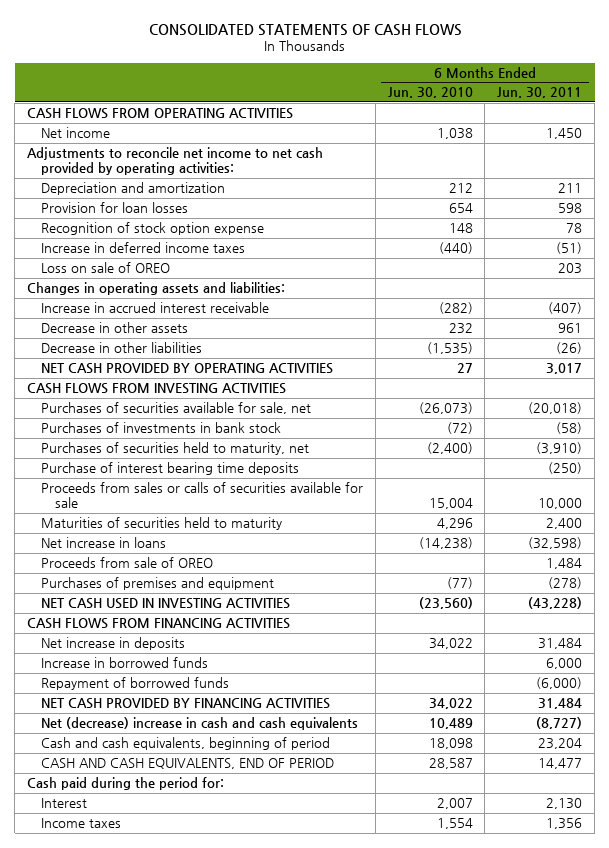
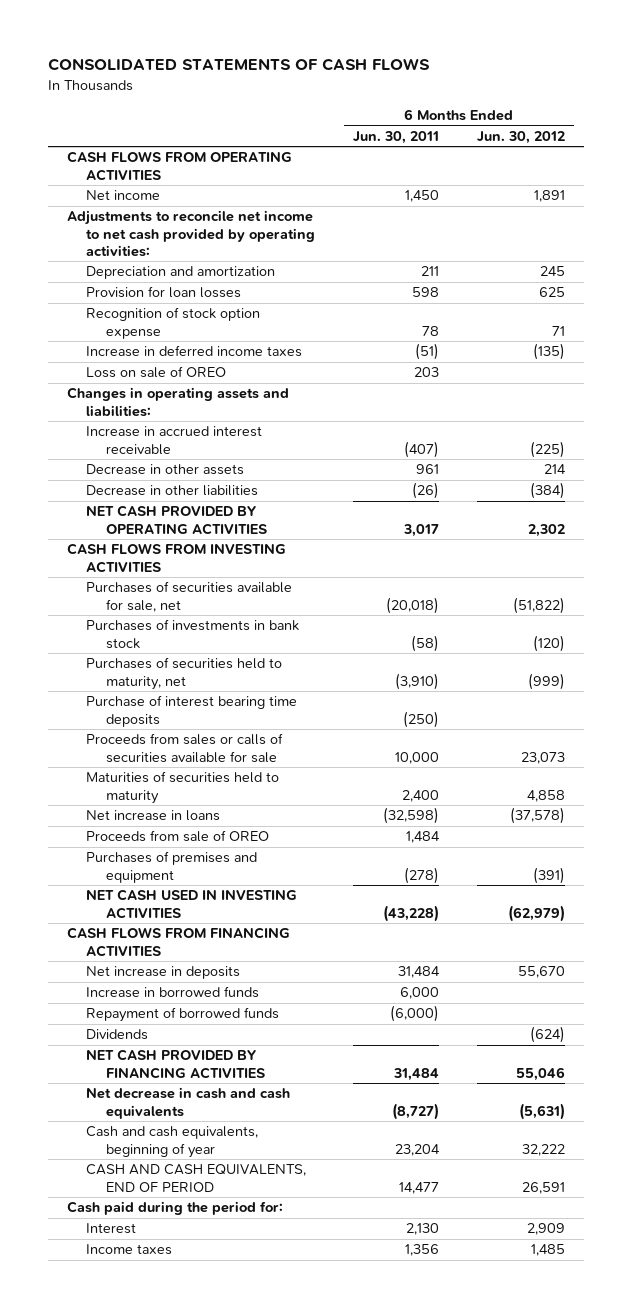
[387,87,473,99] Jun. 30, 2010 -> none
none -> [476,130,565,144] Jun. 30, 2012
none -> [86,1029,149,1041] Dividends
[40,717,358,731] Net (decrease) increase in cash and cash equivalents -> [86,1087,291,1119] Net decrease in cash and cash equivalents
[40,737,330,751] Cash and cash equivalents, beginning of period -> [86,1126,259,1158] Cash and cash equivalents, beginning of year

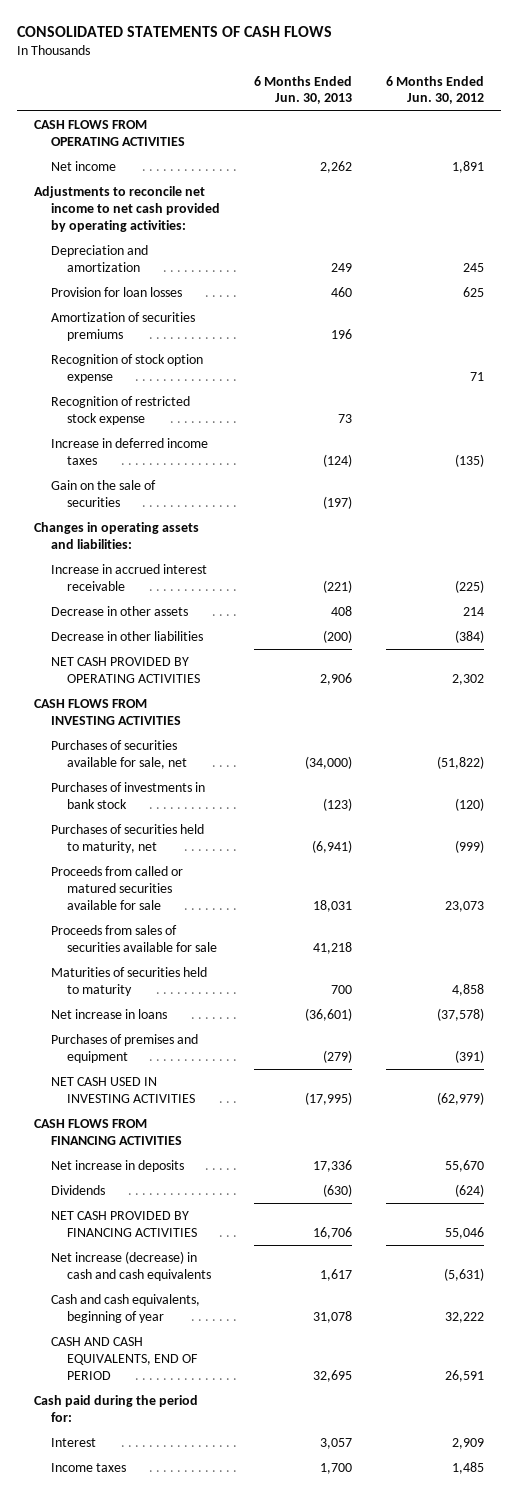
[353,130,440,144] Jun. 30, 2011 -> none
none -> [253,75,352,105] 6 Months Ended Jun. 30, 2013
none -> [50,311,195,341] Amortization of securities premiums
none -> [50,395,190,425] Recognition of restricted stock expense
[86,366,227,379] Loss on sale of OREO -> none
none -> [50,479,156,507] Gain on the sale of securities
[86,695,298,727] Purchase of interest bearing time deposits -> none
[86,733,284,763] Proceeds from sales or calls of securities available for sale -> [50,865,183,910] Proceeds from called or matured securities available for sale
none -> [50,924,218,952] Proceeds from sales of securities available for sale
[86,830,270,843] Proceeds from sale of OREO -> none
[86,986,260,999] Increase in borrowed funds -> none
[86,1007,280,1023] Repayment of borrowed funds -> none
[86,1087,291,1119] Net decrease in cash and cash equivalents -> [50,1250,212,1281] Net increase (decrease) in cash and cash equivalents

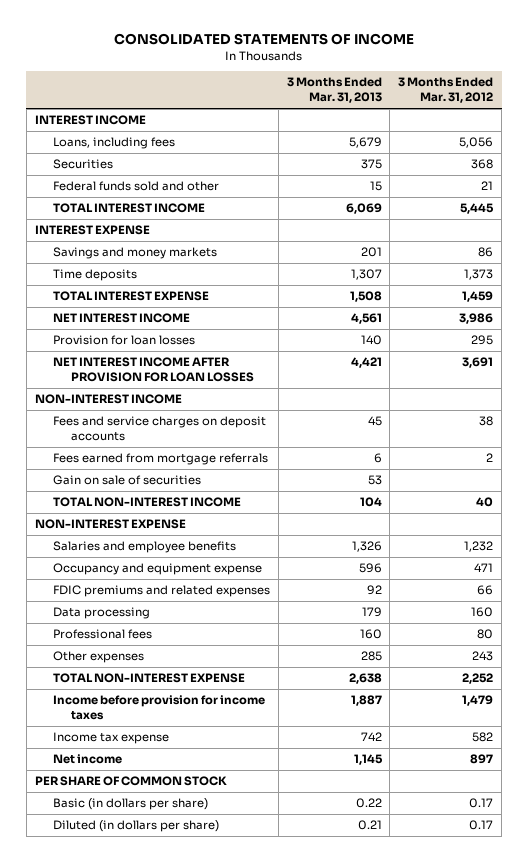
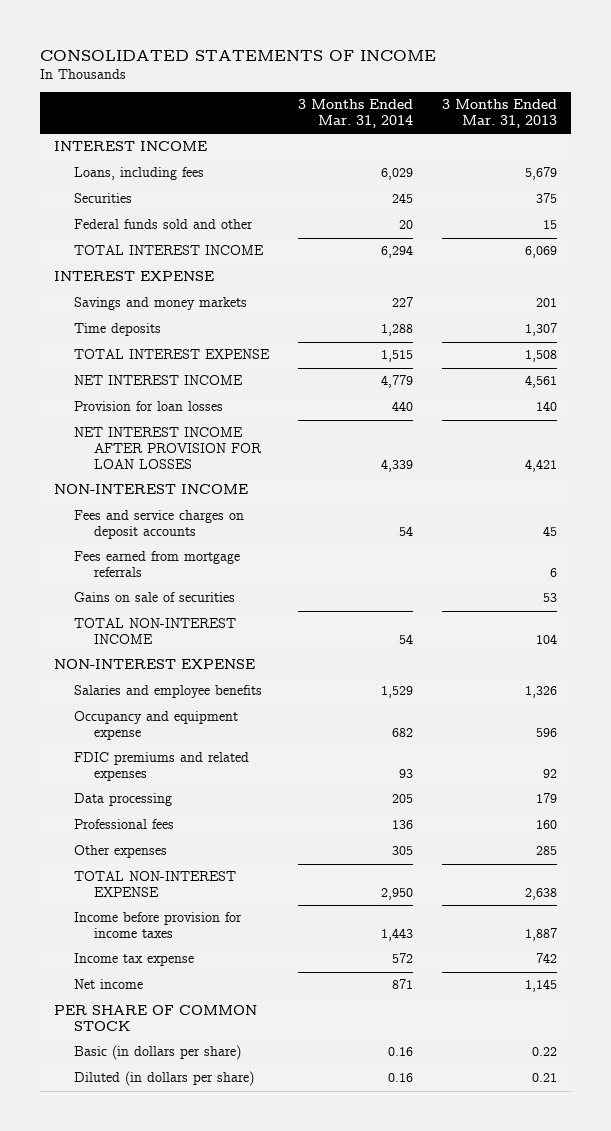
[398,77,494,104] 3 Months Ended Mar. 31, 2012 -> none
none -> [298,99,414,129] 3 Months Ended Mar. 31, 2014
[52,475,201,486] Gain on sale of securities -> [74,592,236,603] Gains on sale of securities

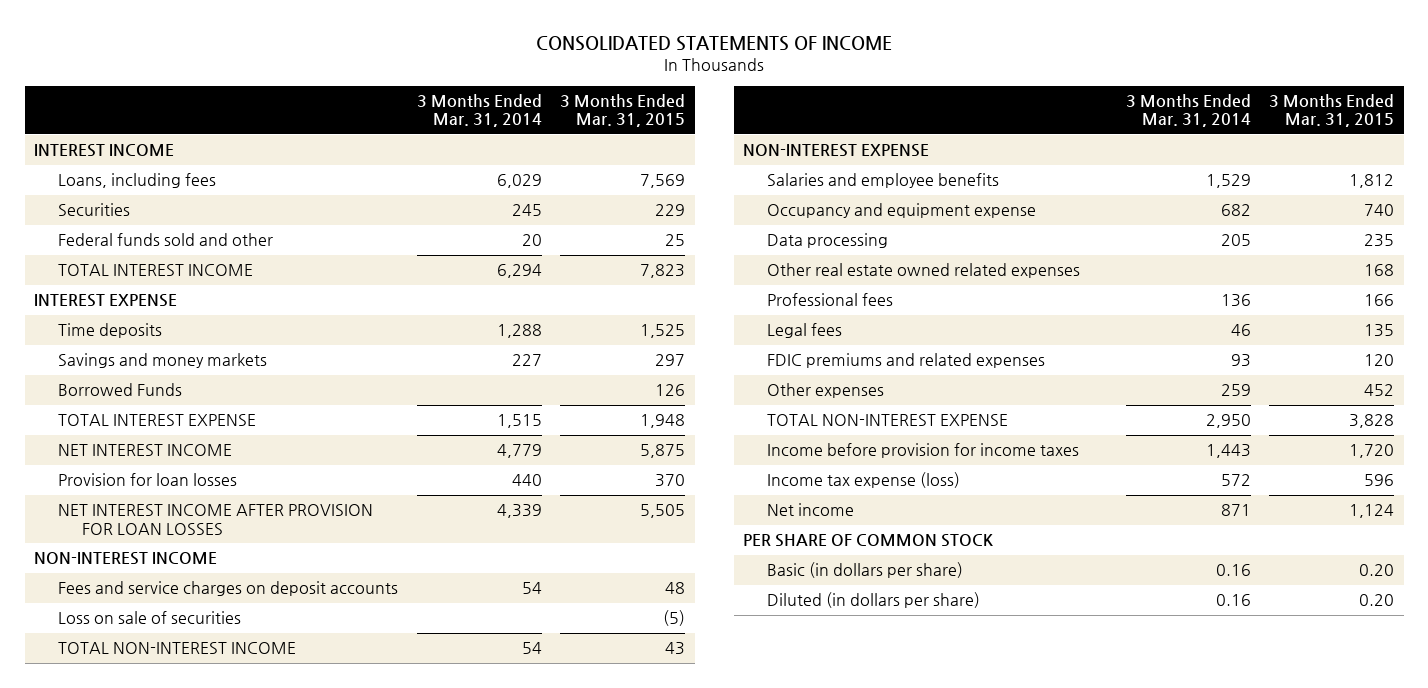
[441,99,557,129] 3 Months Ended Mar. 31, 2013 -> none
none -> [560,94,686,128] 3 Months Ended Mar. 31, 2015
[74,297,248,311] Savings and money markets -> [57,353,267,369] Savings and money markets
none -> [57,383,182,397] Borrowed Funds
[74,551,241,578] Fees earned from mortgage referrals -> none
[74,592,236,603] Gains on sale of securities -> [57,611,241,625] Loss on sale of securities
none -> [766,263,1080,279] Other real estate owned related expenses
none -> [766,323,842,339] Legal fees
[74,752,250,782] FDIC premiums and related expenses -> [766,353,1045,369] FDIC premiums and related expenses
[392,846,414,856] 305 -> [1220,384,1251,397] 259
[74,953,195,967] Income tax expense -> [766,472,960,489] Income tax expense (loss)

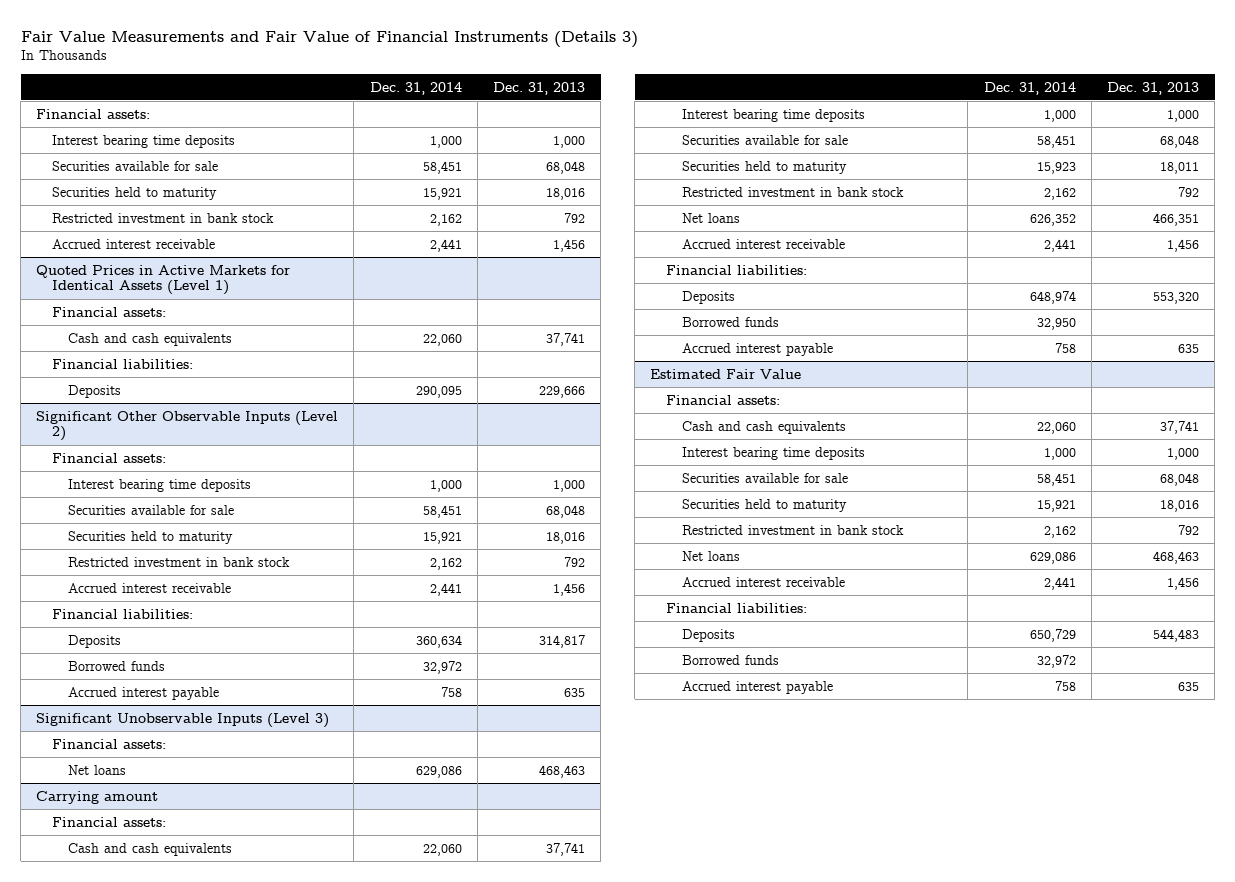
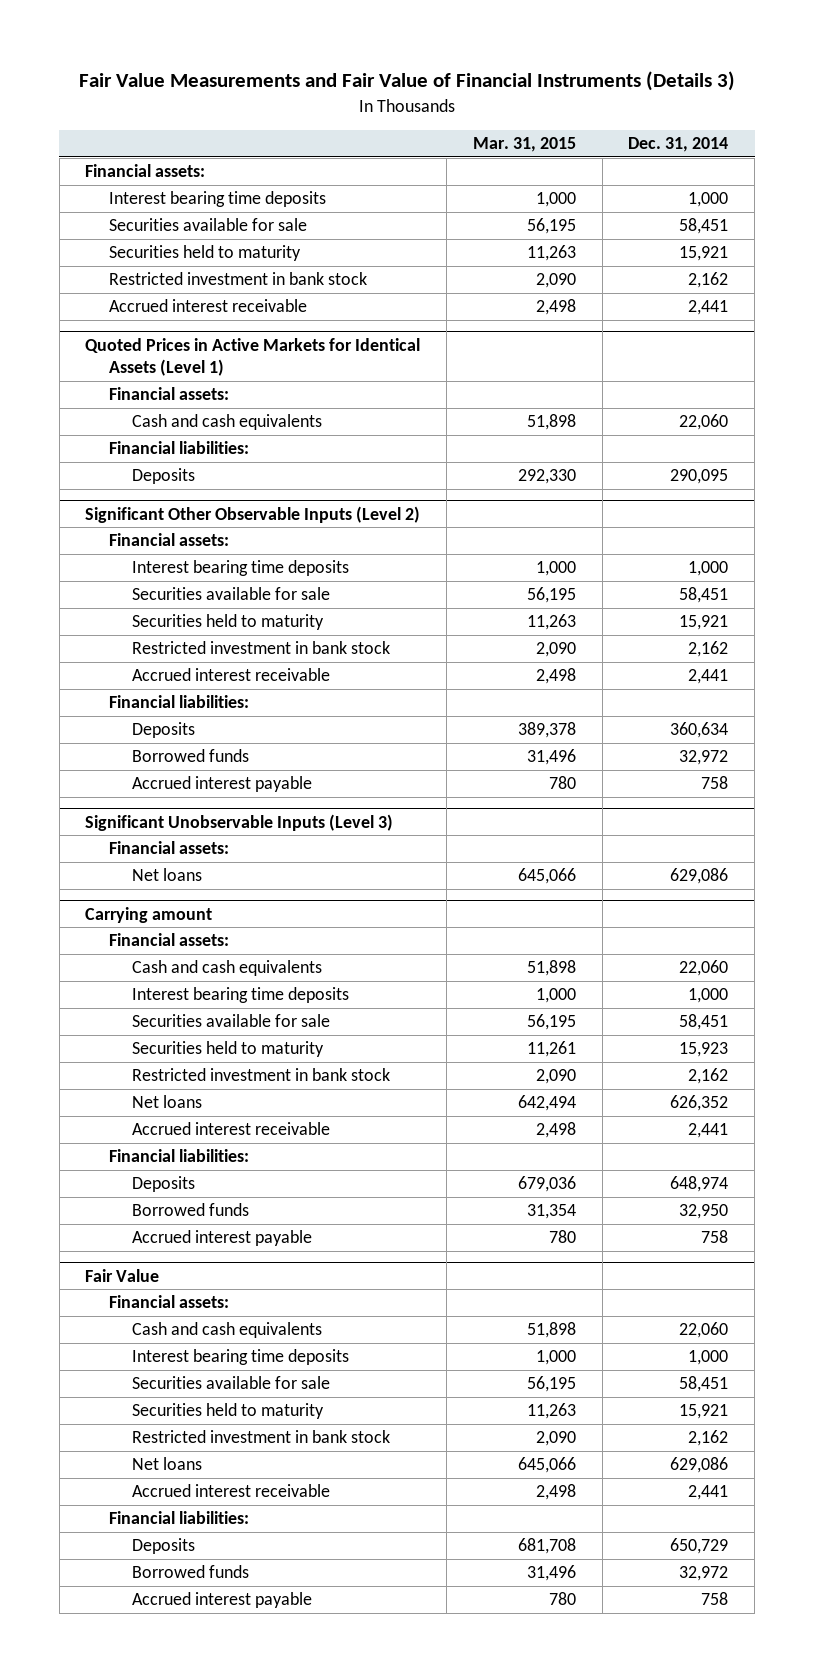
[492,81,585,95] Dec. 31, 2013 -> none
none -> [472,136,576,152] Mar. 31, 2015
[650,368,802,379] Estimated Fair Value -> [85,1268,160,1282] Fair Value

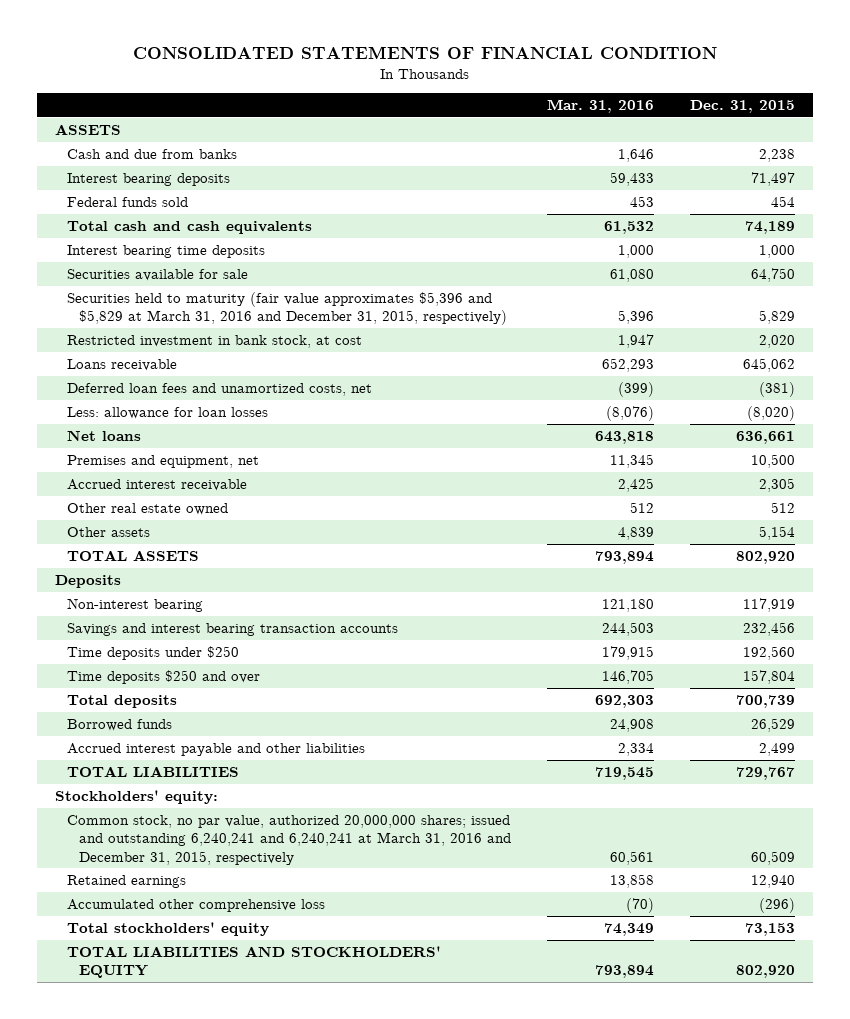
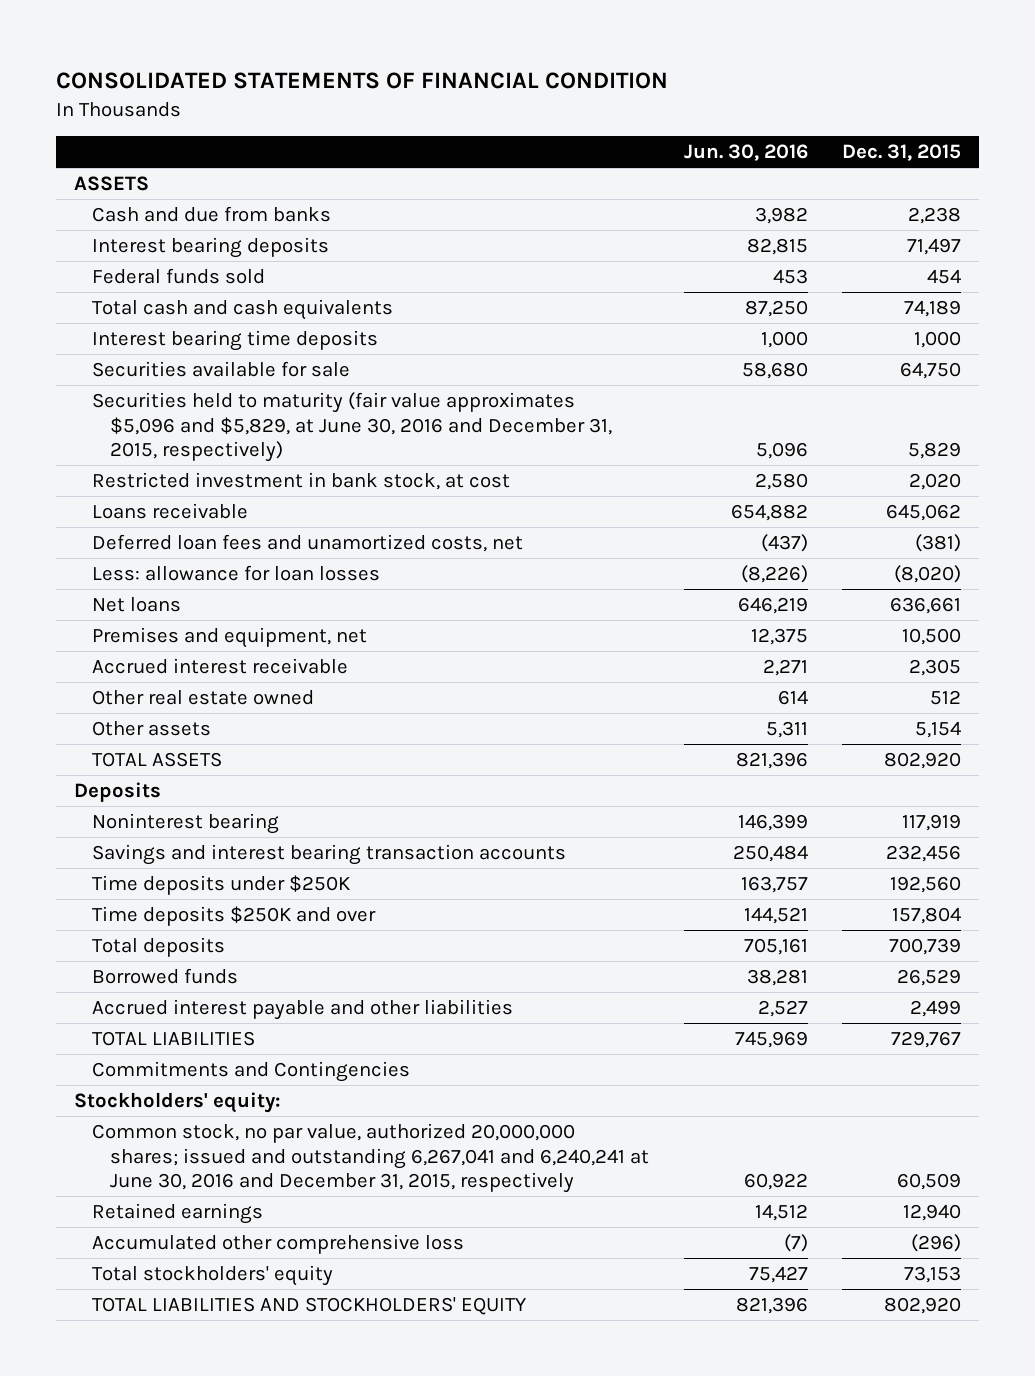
[546,98,654,113] Mar. 31, 2016 -> none
none -> [683,144,808,162] Jun. 30, 2016
[66,291,507,326] Securities held to maturity (fair value approximates $5,396 and $5,829 at March 31, 2016 and December 31, 2015, respectively) -> [91,391,613,463] Securities held to maturity (fair value approximates $5,096 and $5,829, at June 30, 2016 and December 31, 2015, respectively)
[66,597,203,612] Non-interest bearing -> [91,812,279,834] Noninterest bearing
[66,645,239,660] Time deposits under $250 -> [91,874,351,895] Time deposits under $250K
[66,669,260,684] Time deposits $250 and over -> [91,905,376,926] Time deposits $250K and over
none -> [91,1060,410,1082] Commitments and Contingencies
[66,814,511,865] Common stock, no par value, authorized 20,000,000 shares; issued and outstanding 6,240,241 and 6,240,241 at March 31, 2016 and December 31, 2015, respectively -> [91,1122,650,1194] Common stock, no par value, authorized 20,000,000 shares; issued and outstanding 6,267,041 and 6,240,241 at June 30, 2016 and December 31, 2015, respectively

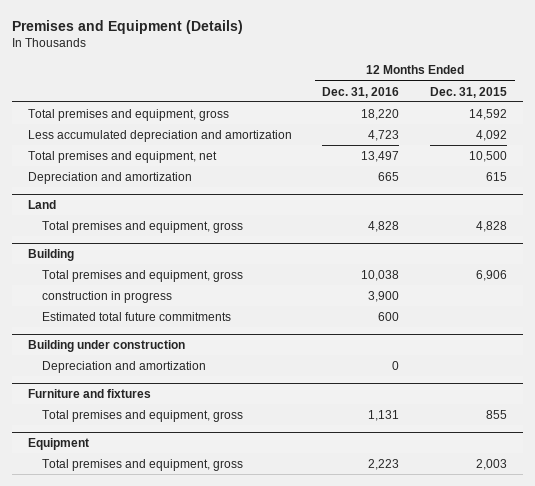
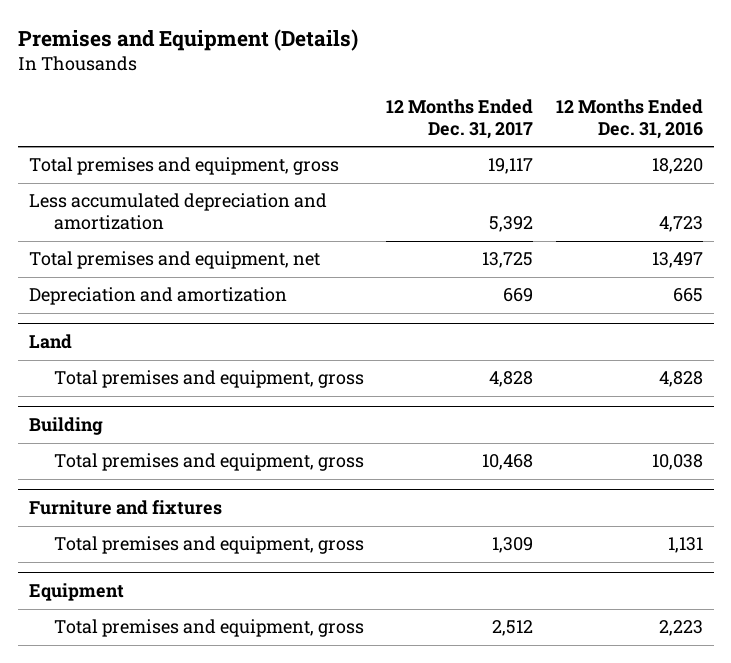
[430,86,508,98] Dec. 31, 2015 -> none
none -> [386,99,534,140] 12 Months Ended Dec. 31, 2017
[41,290,172,303] construction in progress -> none
[41,311,231,321] Estimated total future commitments -> none
[27,339,185,352] Building under construction -> none
[41,360,206,373] Depreciation and amortization -> none

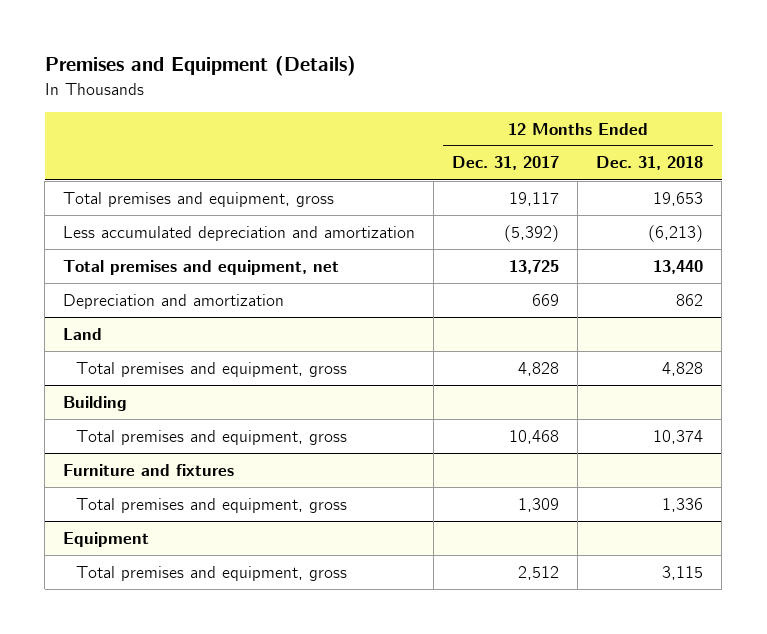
[555,99,703,140] 12 Months Ended Dec. 31, 2016 -> none
none -> [596,156,704,171] Dec. 31, 2018
[489,216,534,233] 5,392 -> [504,224,560,242] (5,392)

